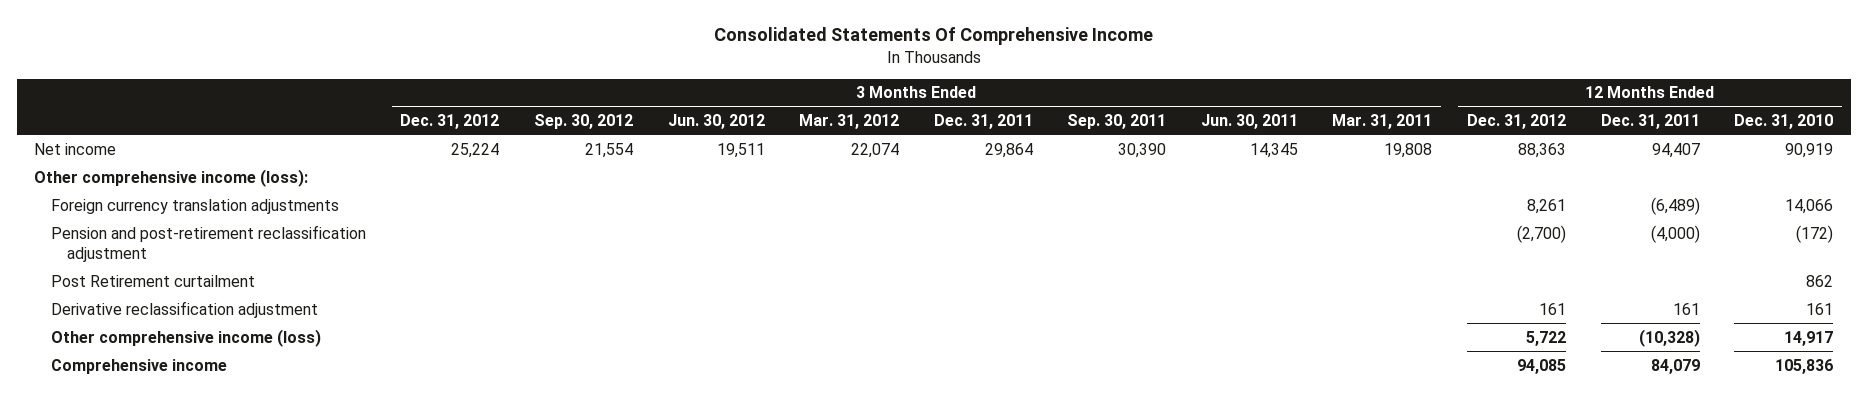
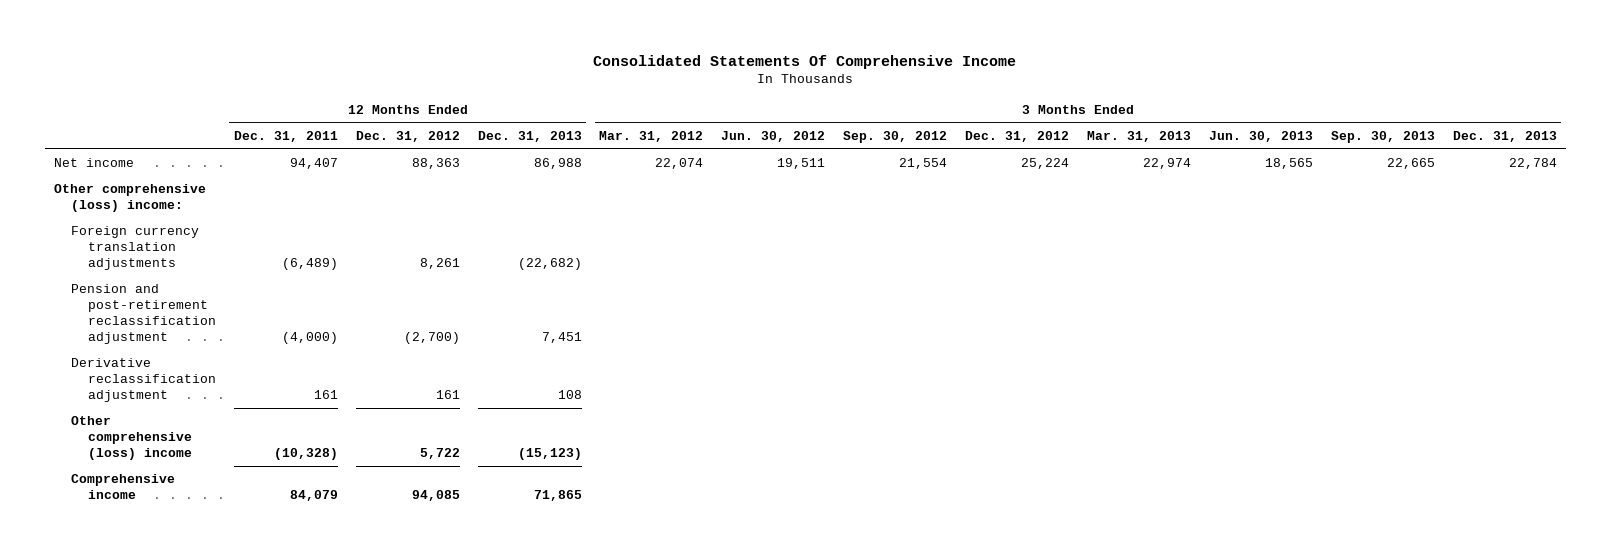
[933,113,1033,129] Dec. 31, 2011 -> none
[1067,113,1167,129] Sep. 30, 2011 -> none
[1200,113,1298,129] Jun. 30, 2011 -> none
[1332,113,1433,129] Mar. 31, 2011 -> none
[1734,113,1834,129] Dec. 31, 2010 -> none
none -> [477,131,582,143] Dec. 31, 2013
none -> [1087,131,1192,143] Mar. 31, 2013
none -> [1209,131,1314,143] Jun. 30, 2013
none -> [1331,131,1436,144] Sep. 30, 2013
none -> [1452,131,1557,143] Dec. 31, 2013
[34,168,309,187] Other comprehensive income (loss): -> [53,184,206,213] Other comprehensive (loss) income:
[50,274,255,287] Post Retirement curtailment -> none
[50,328,321,347] Other comprehensive income (loss) -> [70,416,192,461] Other comprehensive (loss) income

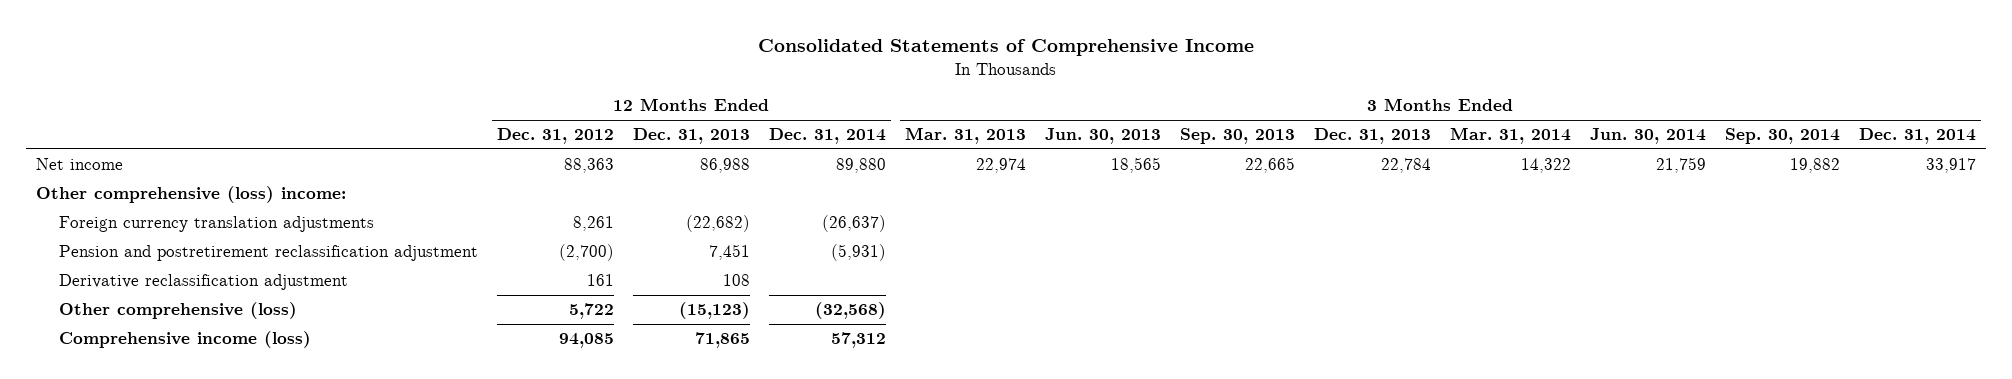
[593,54,1017,69] Consolidated Statements Of Comprehensive Income -> [757,39,1254,57] Consolidated Statements of Comprehensive Income
[233,131,338,143] Dec. 31, 2011 -> none
[599,131,704,143] Mar. 31, 2012 -> none
[721,131,826,143] Jun. 30, 2012 -> none
[843,131,948,144] Sep. 30, 2012 -> none
[965,131,1070,143] Dec. 31, 2012 -> none
none -> [768,128,886,145] Dec. 31, 2014
none -> [1449,127,1571,145] Mar. 31, 2014
none -> [1589,128,1706,145] Jun. 30, 2014
none -> [1724,128,1840,145] Sep. 30, 2014
none -> [1859,128,1977,145] Dec. 31, 2014
[70,284,216,345] Pension and post-retirement reclassification adjustment -> [58,245,478,262] Pension and postretirement reclassification adjustment
[70,416,192,461] Other comprehensive (loss) income -> [58,302,297,320] Other comprehensive (loss)
[70,474,175,500] Comprehensive income -> [58,331,311,349] Comprehensive income (loss)

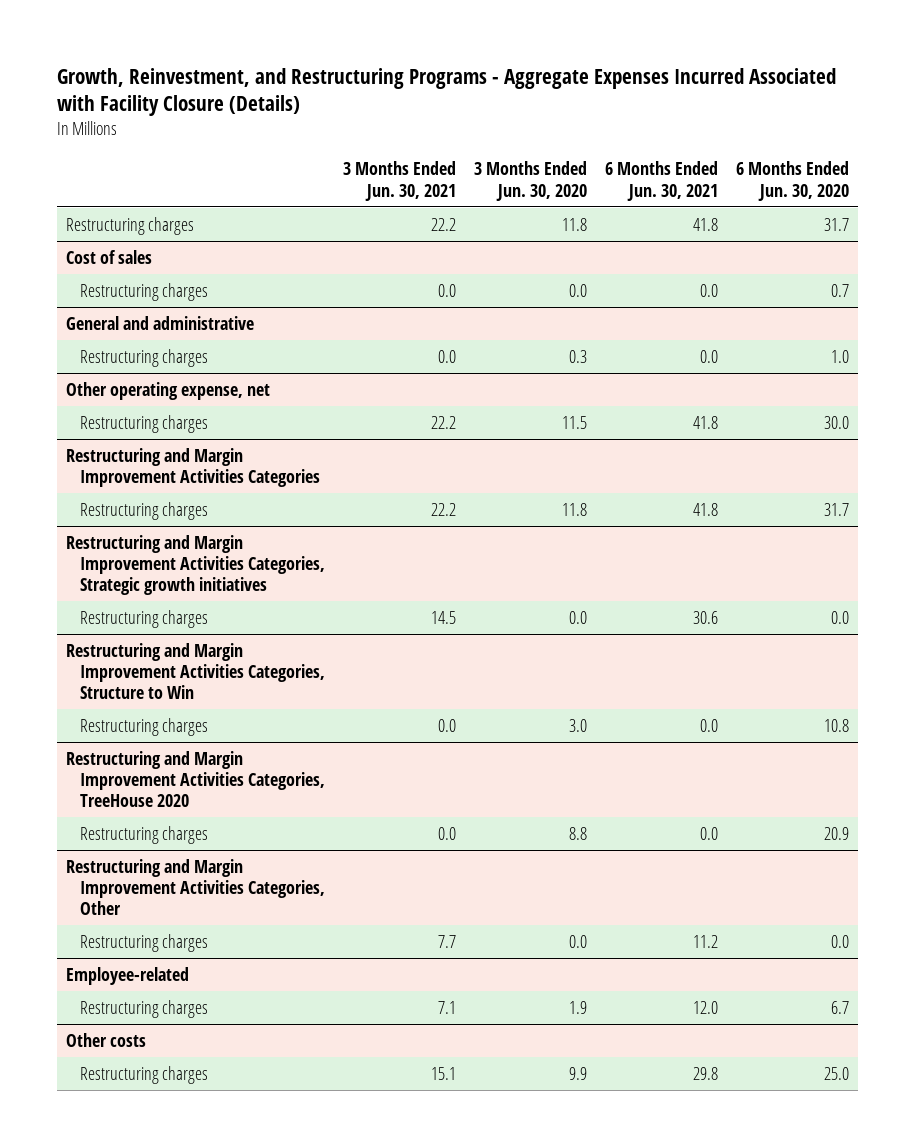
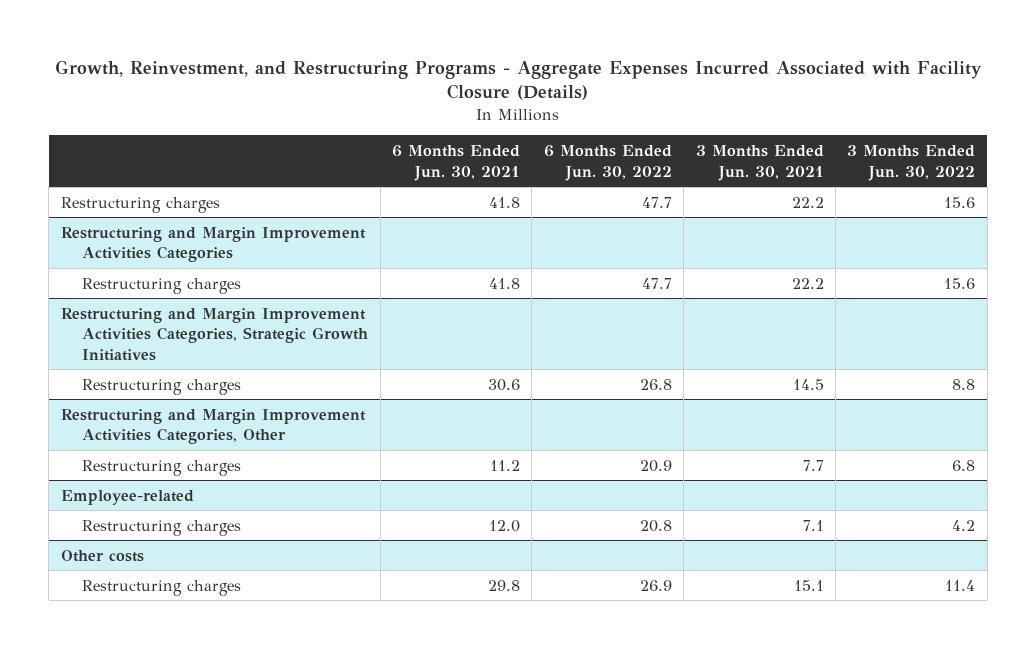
[473,161,587,201] 3 Months Ended Jun. 30, 2020 -> none
[735,161,849,201] 6 Months Ended Jun. 30, 2020 -> none
none -> [543,145,672,181] 6 Months Ended Jun. 30, 2022
none -> [847,145,976,181] 3 Months Ended Jun. 30, 2022
[65,249,152,264] Cost of sales -> none
[79,282,208,301] Restructuring charges -> none
[65,315,254,330] General and administrative -> none
[79,348,208,367] Restructuring charges -> none
[65,381,270,400] Other operating expense, net -> none
[79,414,208,433] Restructuring charges -> none
[65,534,325,596] Restructuring and Margin Improvement Activities Categories, Strategic growth initiatives -> [60,307,369,361] Restructuring and Margin Improvement Activities Categories, Strategic Growth Initiatives
[65,642,325,700] Restructuring and Margin Improvement Activities Categories, Structure to Win -> none
[79,717,208,736] Restructuring charges -> none
[65,750,325,808] Restructuring and Margin Improvement Activities Categories, TreeHouse 2020 -> none
[79,825,208,844] Restructuring charges -> none

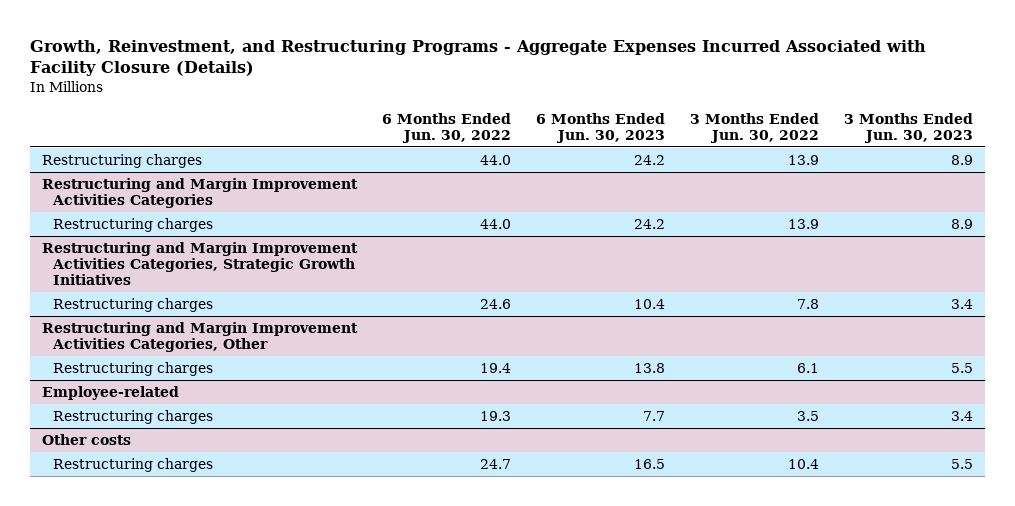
[392,145,521,181] 6 Months Ended Jun. 30, 2021 -> none
[695,145,824,181] 3 Months Ended Jun. 30, 2021 -> none
none -> [535,112,665,143] 6 Months Ended Jun. 30, 2023
none -> [843,112,973,143] 3 Months Ended Jun. 30, 2023
[641,196,672,208] 47.7 -> [480,155,512,166] 44.0
[944,196,976,208] 15.6 -> [787,155,819,166] 13.9
[641,277,672,289] 47.7 -> [480,219,512,230] 44.0
[944,277,976,289] 15.6 -> [787,219,819,230] 13.9
[639,378,672,390] 26.8 -> [480,299,512,310] 24.6
[952,378,976,390] 8.8 -> [796,299,819,310] 7.8
[639,459,672,472] 20.9 -> [480,363,512,374] 19.4
[952,459,976,471] 6.8 -> [796,363,819,374] 6.1
[639,519,672,532] 20.8 -> [480,411,512,422] 19.3
[952,519,976,531] 4.2 -> [796,411,819,422] 3.5
[639,579,672,591] 26.9 -> [480,459,512,470] 24.7
[945,579,976,591] 11.4 -> [787,459,819,470] 10.4

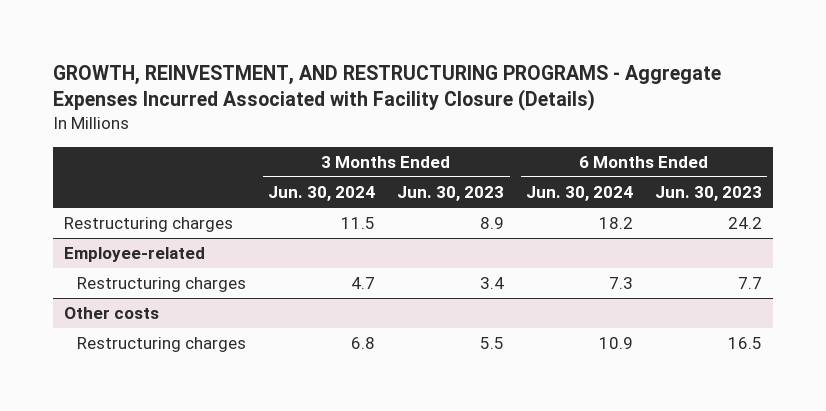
[29,39,926,77] Growth, Reinvestment, and Restructuring Programs - Aggregate Expenses Incurred Associated with Facility Closure (Details) -> [53,64,722,112] GROWTH, REINVESTMENT, AND RESTRUCTURING PROGRAMS - Aggregate Expenses Incurred Associated with Facility Closure (Details)
[382,112,512,143] 6 Months Ended Jun. 30, 2022 -> none
[689,112,819,143] 3 Months Ended Jun. 30, 2022 -> none
none -> [268,186,376,202] Jun. 30, 2024
none -> [525,186,633,202] Jun. 30, 2024
[42,178,359,209] Restructuring and Margin Improvement Activities Categories -> none
[52,218,213,233] Restructuring charges -> none
[42,242,359,286] Restructuring and Margin Improvement Activities Categories, Strategic Growth Initiatives -> none
[52,298,213,313] Restructuring charges -> none
[42,322,359,353] Restructuring and Margin Improvement Activities Categories, Other -> none
[52,362,213,377] Restructuring charges -> none

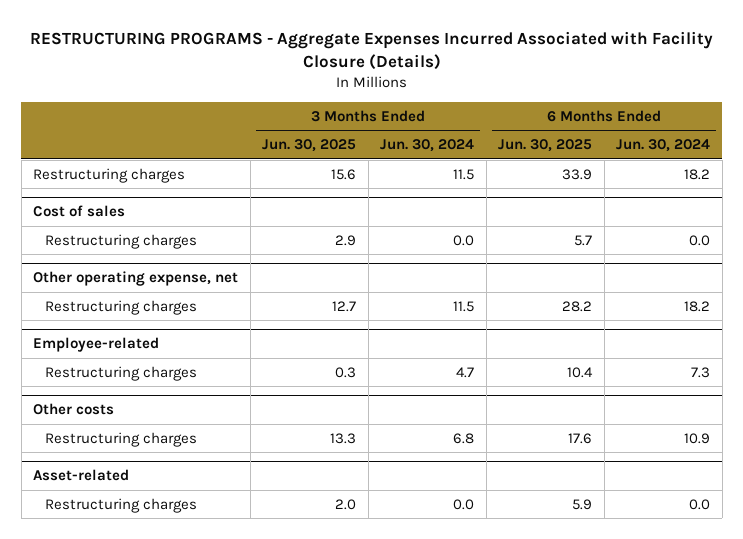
[53,64,722,112] GROWTH, REINVESTMENT, AND RESTRUCTURING PROGRAMS - Aggregate Expenses Incurred Associated with Facility Closure (Details) -> [29,31,713,71] RESTRUCTURING PROGRAMS - Aggregate Expenses Incurred Associated with Facility Closure (Details)
[397,186,505,202] Jun. 30, 2023 -> none
[654,186,762,202] Jun. 30, 2023 -> none
none -> [262,139,357,153] Jun. 30, 2025
none -> [498,139,593,153] Jun. 30, 2025
none -> [33,205,126,218] Cost of sales
none -> [44,233,197,249] Restructuring charges
none -> [33,271,239,287] Other operating expense, net
none -> [44,299,197,315] Restructuring charges
none -> [33,469,130,482] Asset-related
none -> [44,497,197,513] Restructuring charges

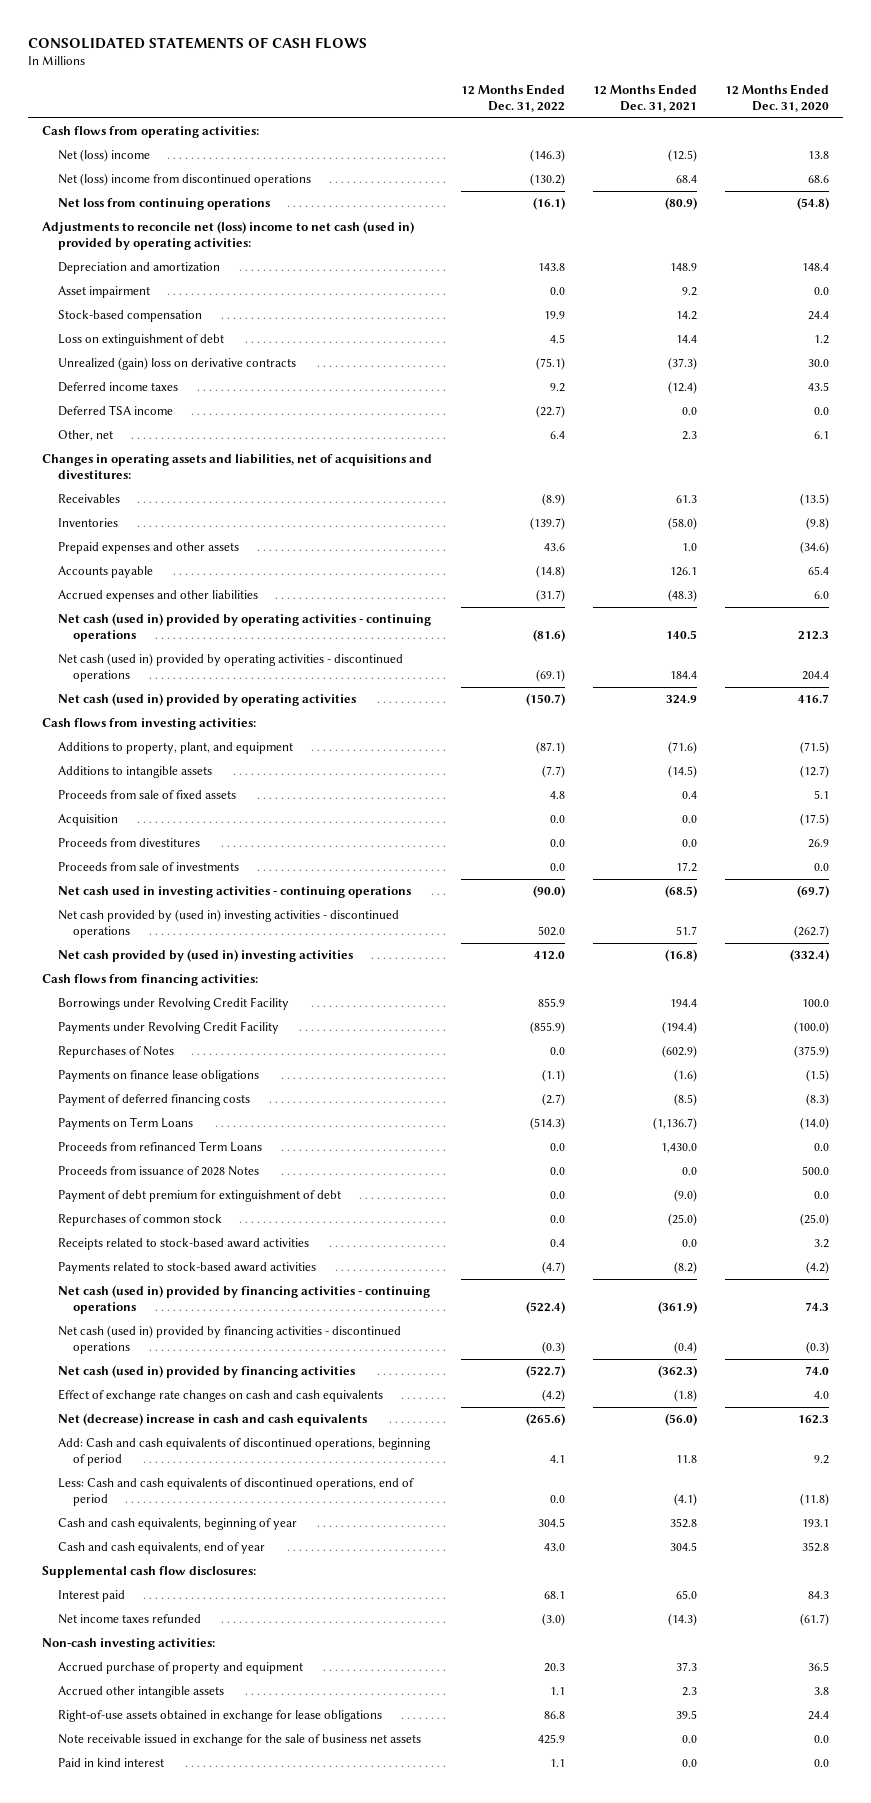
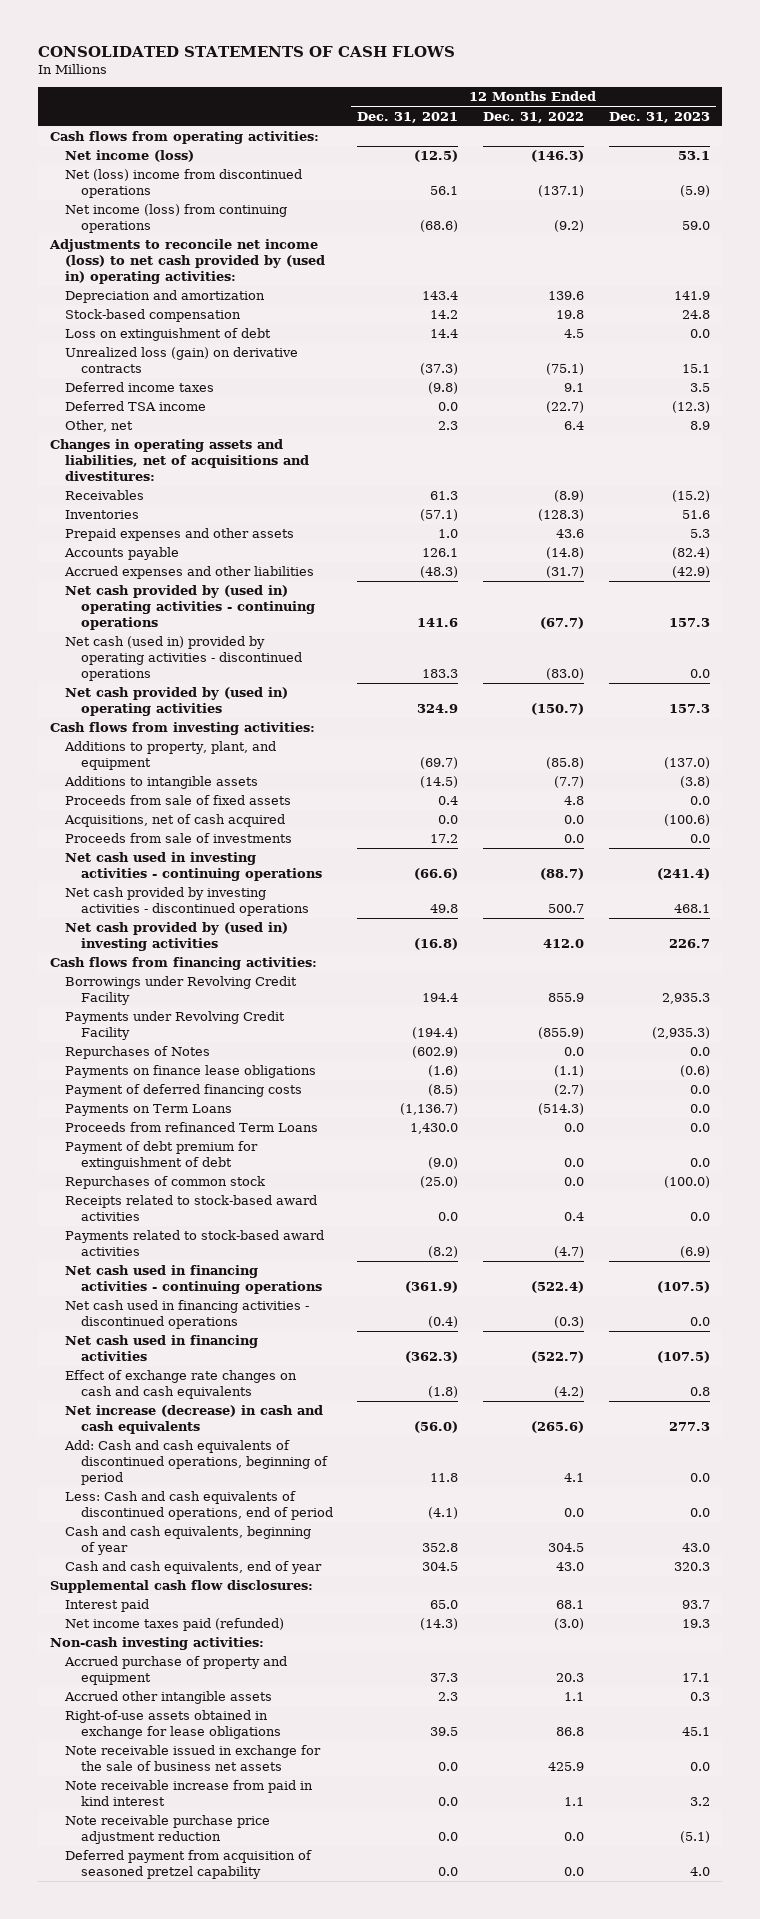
[725,84,830,112] 12 Months Ended Dec. 31, 2020 -> none
none -> [608,111,710,123] Dec. 31, 2023
[57,286,150,299] Asset impairment -> none
[57,149,150,163] Net (loss) income -> [65,150,195,163] Net income (loss)
[529,173,565,187] (130.2) -> [537,185,584,198] (137.1)
[675,175,697,184] 68.4 -> [430,186,459,196] 56.1
[57,198,270,211] Net loss from continuing operations -> [65,204,288,234] Net income (loss) from continuing operations
[532,197,565,211] (16.1) -> [553,220,584,233] (9.2)
[664,197,697,211] (80.9) -> [420,220,459,233] (68.6)
[42,221,415,250] Adjustments to reconcile net (loss) income to net cash (used in) provided by operating activities: -> [48,239,326,285] Adjustments to reconcile net income (loss) to net cash provided by (used in) operating activities:
[537,263,565,272] 143.8 -> [547,291,584,301] 139.6
[669,263,697,272] 148.9 -> [422,291,459,301] 143.4
[543,311,565,320] 19.9 -> [555,310,584,320] 19.8
[57,357,296,371] Unrealized (gain) loss on derivative contracts -> [65,347,299,374] Unrealized loss (gain) on derivative contracts
[549,383,565,393] 9.2 -> [563,383,584,393] 9.1
[667,381,697,395] (12.4) -> [428,382,459,395] (9.8)
[529,517,565,531] (139.7) -> [537,509,584,522] (128.3)
[667,517,697,531] (58.0) -> [420,509,459,522] (57.1)
[57,613,431,642] Net cash (used in) provided by operating activities - continuing operations -> [65,585,315,631] Net cash provided by (used in) operating activities - continuing operations
[532,628,565,642] (81.6) -> [539,617,584,630] (67.7)
[665,629,697,639] 140.5 -> [417,618,459,628] 141.6
[535,668,565,682] (69.1) -> [545,668,584,681] (83.0)
[669,670,697,679] 184.4 -> [422,669,459,679] 183.3
[57,693,356,707] Net cash (used in) provided by operating activities -> [65,687,289,717] Net cash provided by (used in) operating activities
[535,741,565,755] (87.1) -> [545,757,584,770] (85.8)
[667,741,697,755] (71.6) -> [420,757,459,770] (69.7)
[57,838,200,848] Proceeds from divestitures -> none
[57,814,118,827] Acquisition -> [64,814,286,828] Acquisitions, net of cash acquired
[532,885,565,899] (90.0) -> [539,868,584,881] (88.7)
[664,885,697,899] (68.5) -> [414,868,459,881] (66.6)
[57,909,399,938] Net cash provided by (used in) investing activities - discontinued operations -> [65,887,309,917] Net cash provided by investing activities - discontinued operations
[537,925,565,936] 502.0 -> [547,904,584,914] 500.7
[675,925,697,935] 51.7 -> [430,904,459,914] 49.8
[57,1166,259,1177] Proceeds from issuance of 2028 Notes -> none
[57,1285,430,1314] Net cash (used in) provided by financing activities - continuing operations -> [65,1265,322,1295] Net cash used in financing activities - continuing operations
[57,1325,401,1354] Net cash (used in) provided by financing activities - discontinued operations -> [65,1300,310,1330] Net cash used in financing activities - discontinued operations
[57,1365,355,1379] Net cash (used in) provided by financing activities -> [65,1335,259,1362] Net cash used in financing activities
[57,1413,367,1427] Net (decrease) increase in cash and cash equivalents -> [65,1405,324,1435] Net increase (decrease) in cash and cash equivalents
[57,1614,201,1625] Net income taxes refunded -> [65,1618,285,1632] Net income taxes paid (refunded)
[57,1758,164,1768] Paid in kind interest -> [65,1780,314,1807] Note receivable increase from paid in kind interest
none -> [65,1815,271,1845] Note receivable purchase price adjustment reduction
none -> [65,1850,313,1880] Deferred payment from acquisition of seasoned pretzel capability

